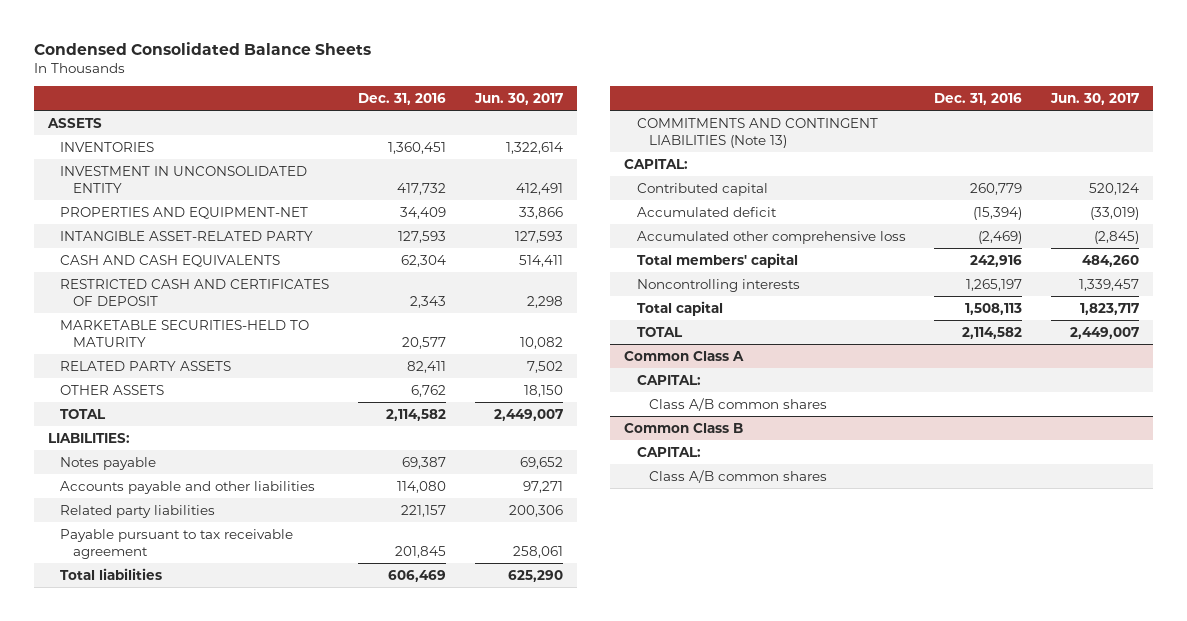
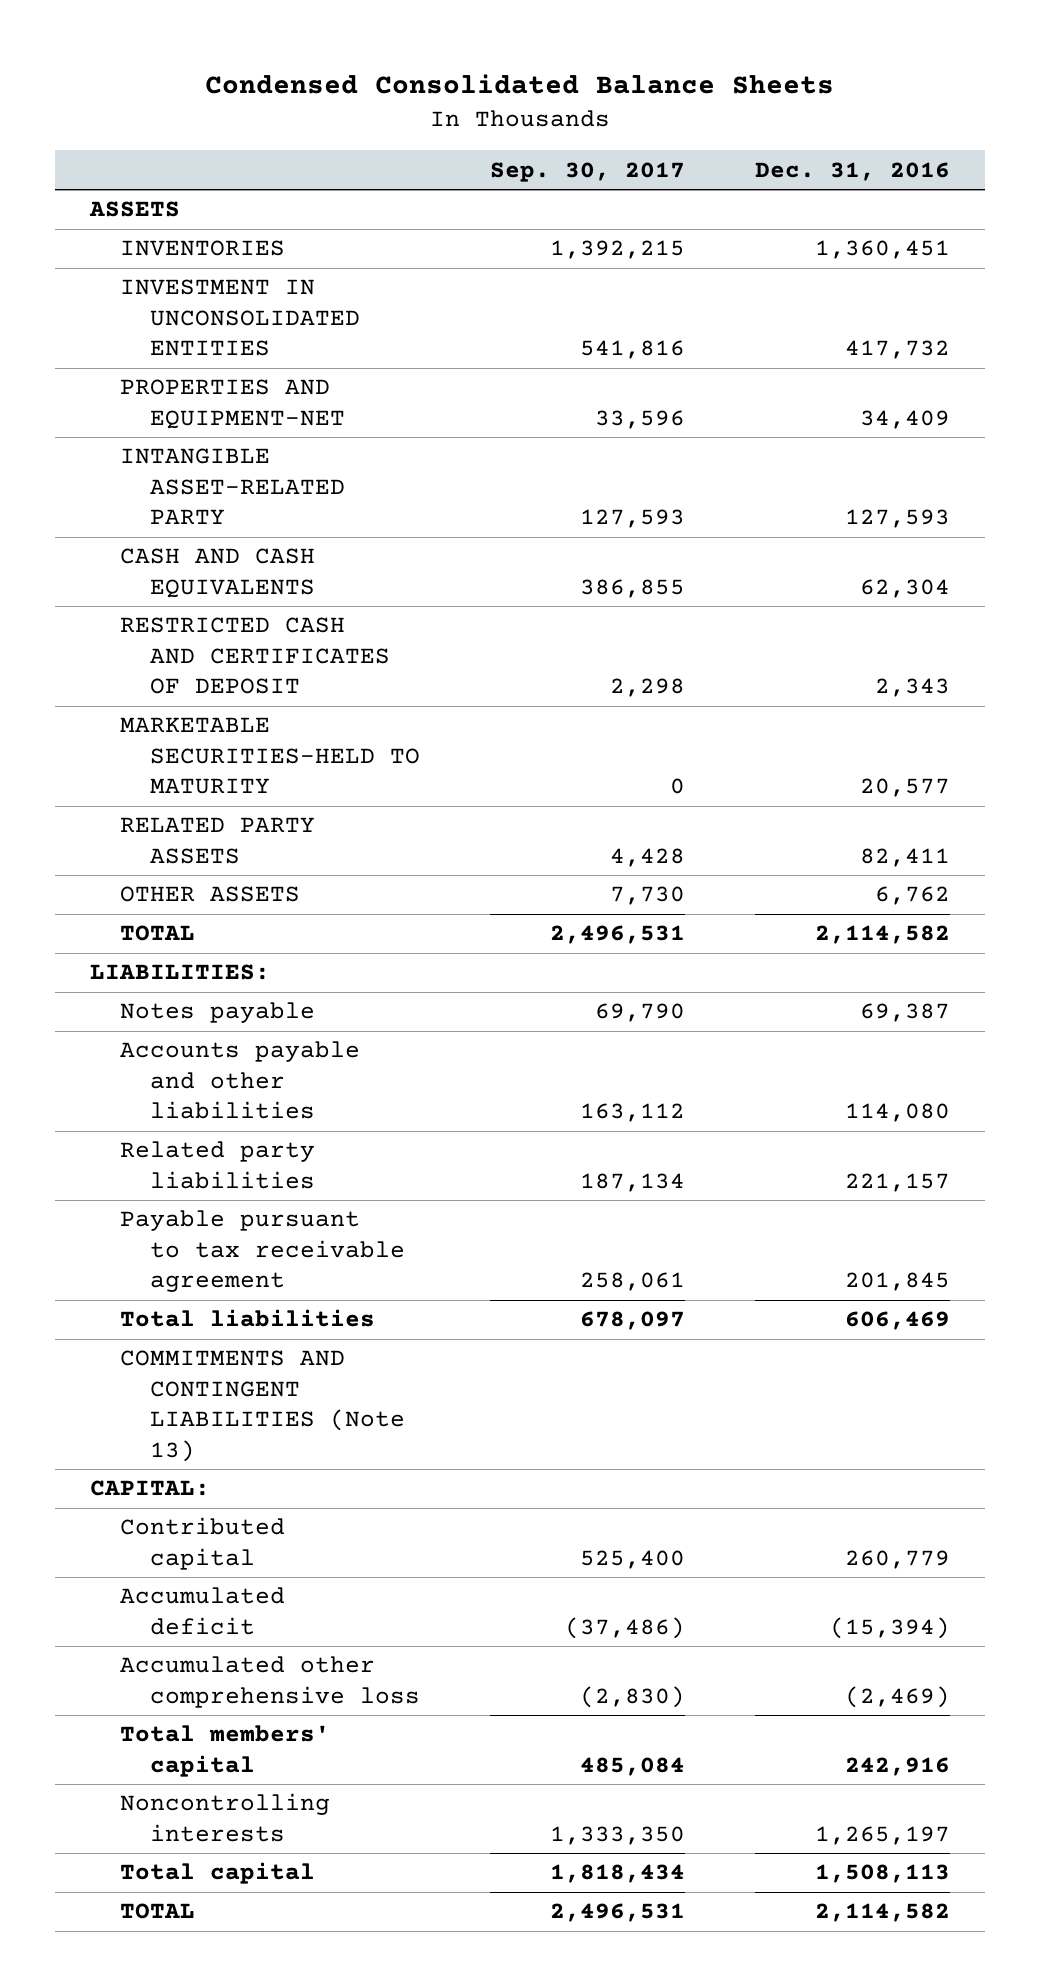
[473,92,563,105] Jun. 30, 2017 -> none
none -> [490,161,686,182] Sep. 30, 2017
[60,165,308,193] INVESTMENT IN UNCONSOLIDATED ENTITY -> [119,279,361,357] INVESTMENT IN UNCONSOLIDATED ENTITIES
[624,350,745,361] Common Class A -> none
[636,374,701,385] CAPITAL: -> none
[648,397,827,411] Class A/B common shares -> none
[624,422,744,433] Common Class B -> none
[636,446,701,457] CAPITAL: -> none
[648,469,827,483] Class A/B common shares -> none

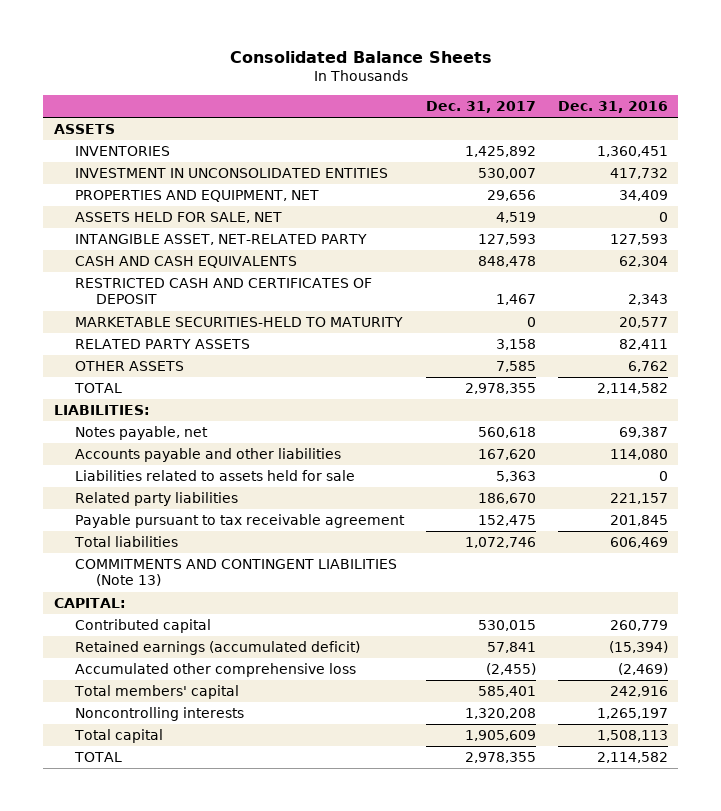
[204,73,834,94] Condensed Consolidated Balance Sheets -> [229,51,492,64] Consolidated Balance Sheets
[490,161,686,182] Sep. 30, 2017 -> none
none -> [425,100,536,113] Dec. 31, 2017
[119,379,346,429] PROPERTIES AND EQUIPMENT-NET -> [74,190,319,203] PROPERTIES AND EQUIPMENT, NET
none -> [74,212,282,224] ASSETS HELD FOR SALE, NET
[119,448,346,525] INTANGIBLE ASSET-RELATED PARTY -> [74,234,367,246] INTANGIBLE ASSET, NET-RELATED PARTY
[119,1002,315,1024] Notes payable -> [74,426,208,441] Notes payable, net
none -> [74,470,355,482] Liabilities related to assets held for sale
[119,1587,285,1635] Accumulated deficit -> [74,641,360,656] Retained earnings (accumulated deficit)

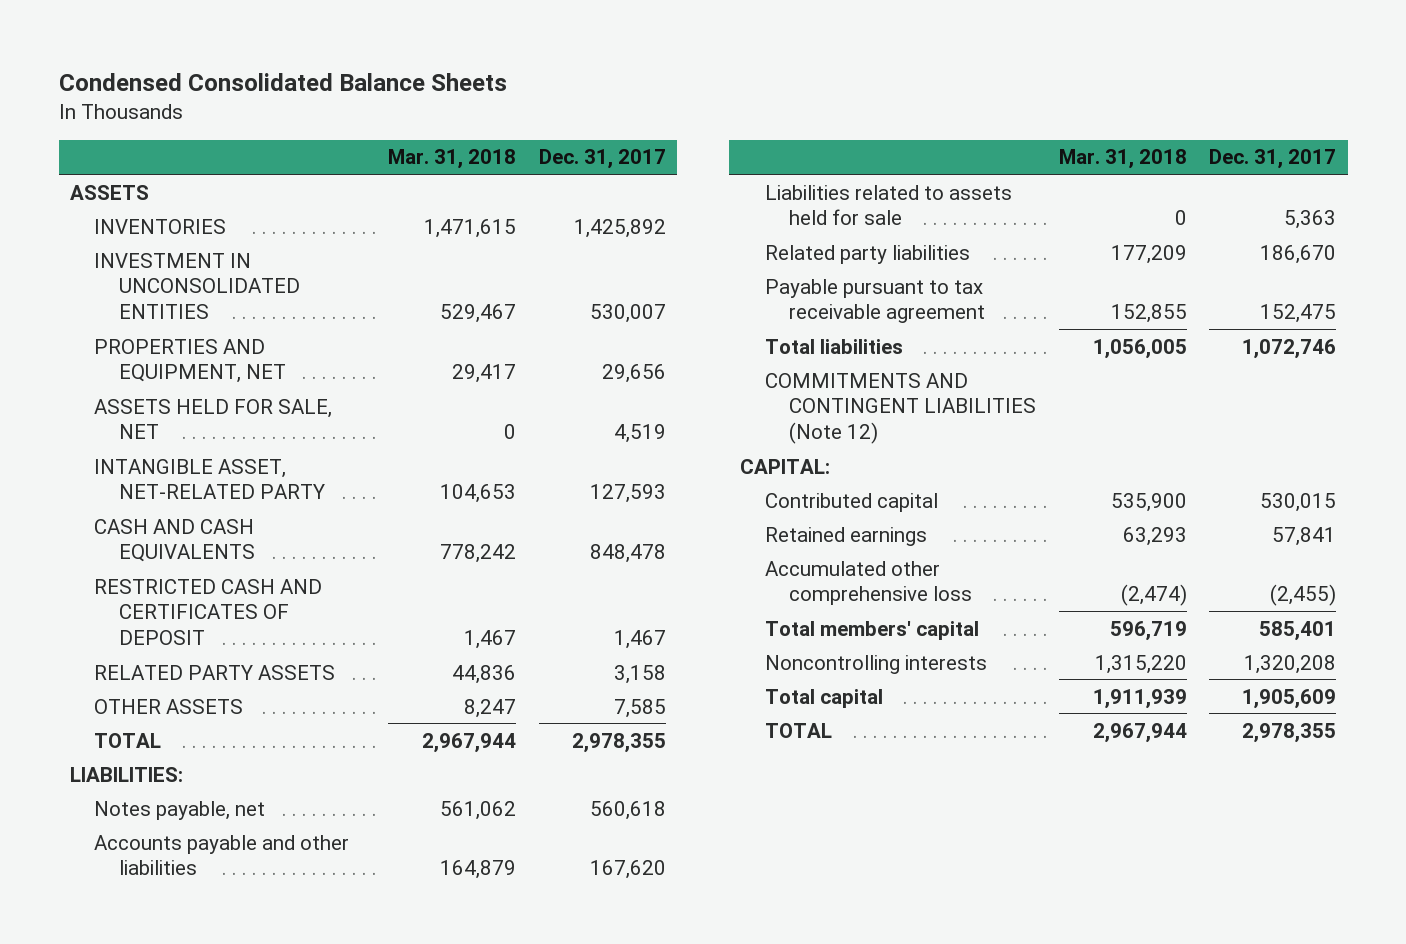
[229,51,492,64] Consolidated Balance Sheets -> [58,72,507,91] Condensed Consolidated Balance Sheets
[557,100,668,113] Dec. 31, 2016 -> none
none -> [388,149,517,170] Mar. 31, 2018
[74,317,403,328] MARKETABLE SECURITIES-HELD TO MATURITY -> none
[74,559,397,587] COMMITMENTS AND CONTINGENT LIABILITIES (Note 13) -> [764,372,1037,444] COMMITMENTS AND CONTINGENT LIABILITIES (Note 12)
[74,641,360,656] Retained earnings (accumulated deficit) -> [764,526,927,546] Retained earnings

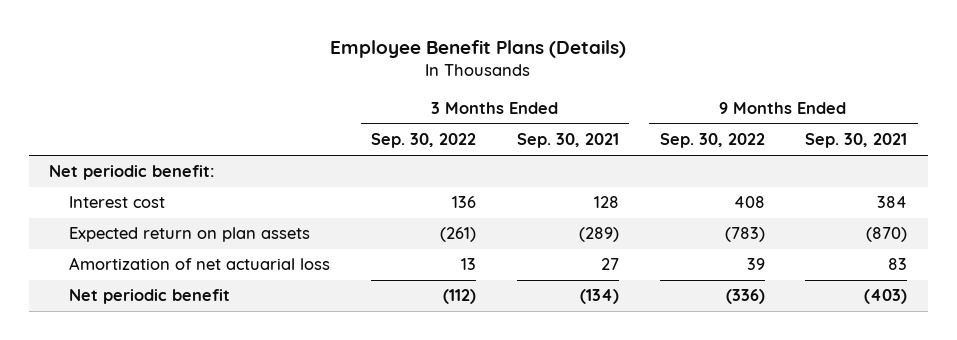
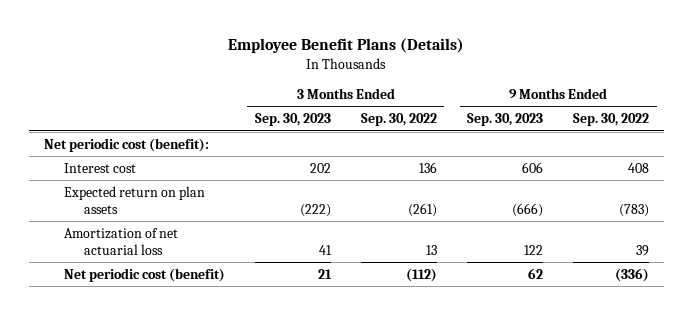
[516,133,619,149] Sep. 30, 2021 -> none
[805,133,908,149] Sep. 30, 2021 -> none
none -> [254,113,331,127] Sep. 30, 2023
none -> [467,113,544,127] Sep. 30, 2023
[49,165,216,181] Net periodic benefit: -> [43,137,209,152] Net periodic cost (benefit):
[69,289,231,305] Net periodic benefit -> [63,267,225,282] Net periodic cost (benefit)

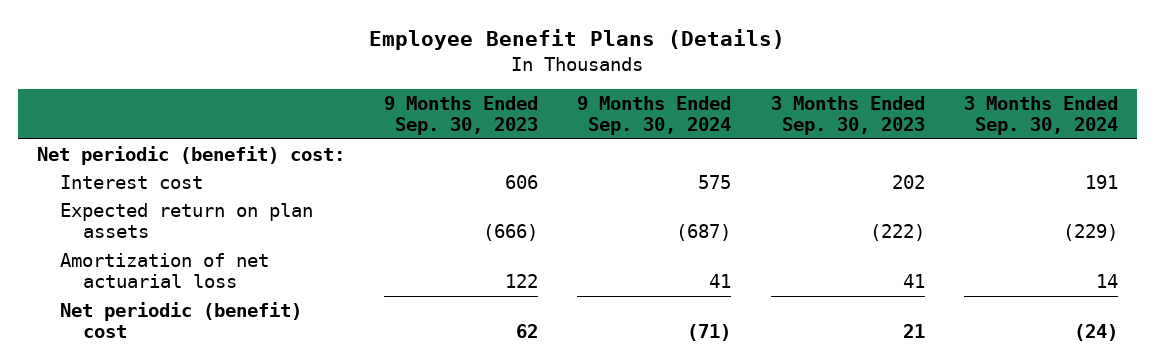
[360,113,437,127] Sep. 30, 2022 -> none
[573,113,650,127] Sep. 30, 2022 -> none
none -> [577,95,732,136] 9 Months Ended Sep. 30, 2024
none -> [963,95,1118,136] 3 Months Ended Sep. 30, 2024
[43,137,209,152] Net periodic cost (benefit): -> [37,145,346,165] Net periodic (benefit) cost:
[63,267,225,282] Net periodic cost (benefit) -> [60,301,303,339] Net periodic (benefit) cost

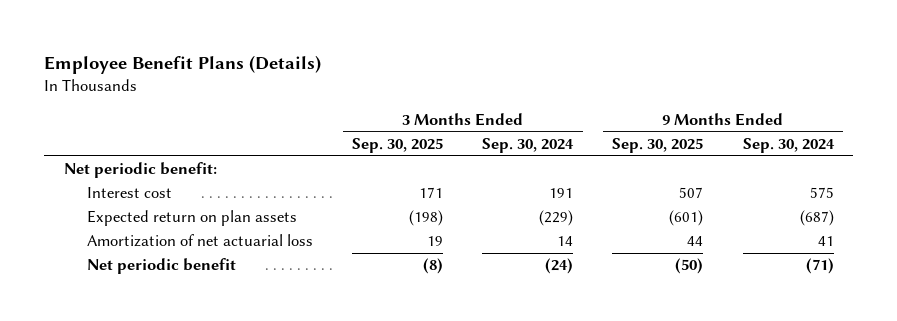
[384,95,539,136] 9 Months Ended Sep. 30, 2023 -> none
[770,95,925,136] 3 Months Ended Sep. 30, 2023 -> none
none -> [352,137,444,153] Sep. 30, 2025
none -> [612,137,704,153] Sep. 30, 2025
[37,145,346,165] Net periodic (benefit) cost: -> [63,162,217,179] Net periodic benefit:
[60,301,303,339] Net periodic (benefit) cost -> [87,258,237,275] Net periodic benefit

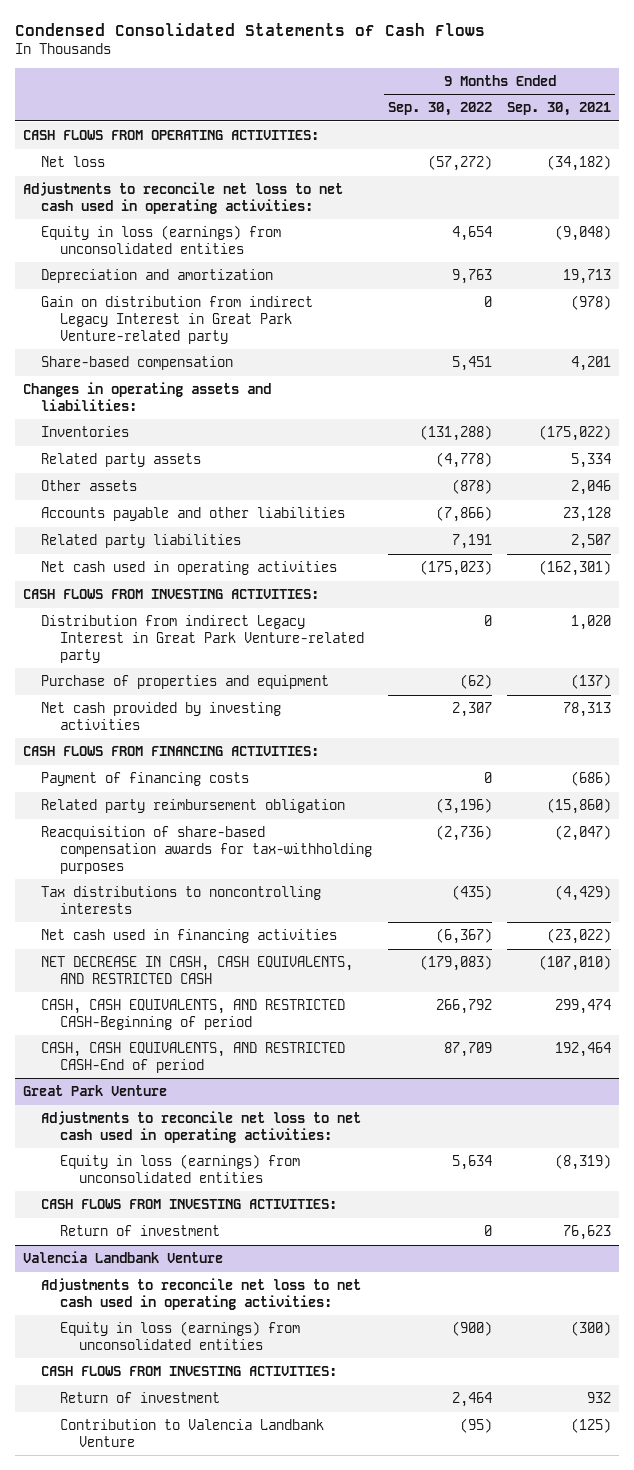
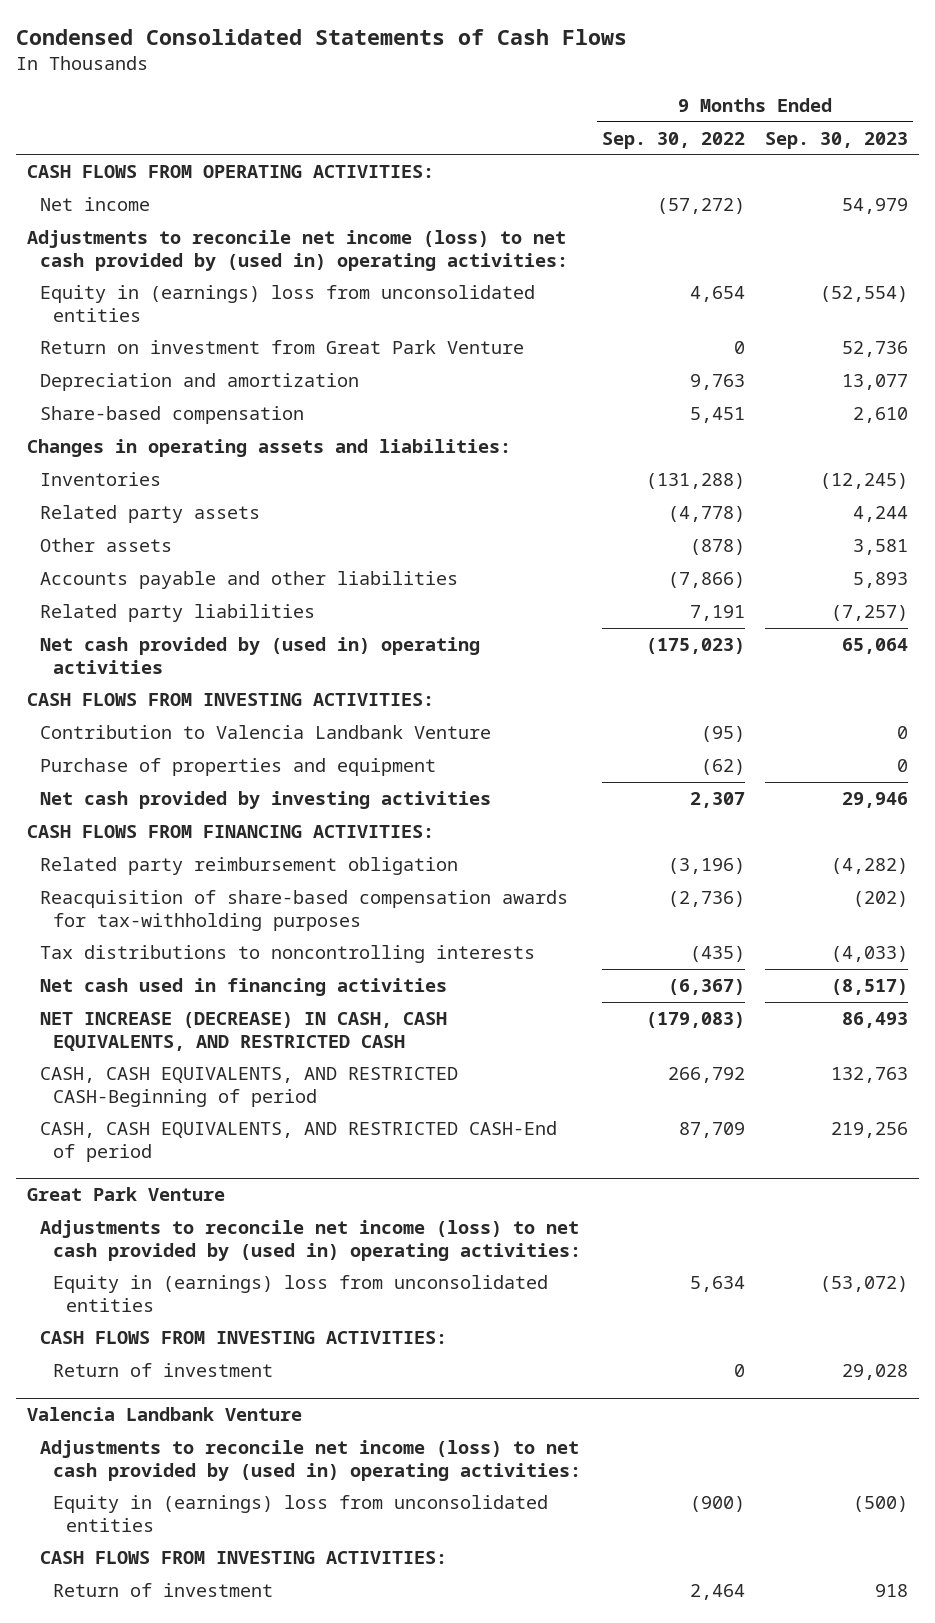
[507,102,612,117] Sep. 30, 2021 -> none
none -> [765,131,909,149] Sep. 30, 2023
[41,156,106,168] Net loss -> [39,197,150,212] Net income
[22,182,343,214] Adjustments to reconcile net loss to net cash used in operating activities: -> [26,230,568,271] Adjustments to reconcile net income (loss) to net cash provided by (used in) operating activities:
[41,225,282,254] Equity in loss (earnings) from unconsolidated entities -> [39,285,535,322] Equity in (earnings) loss from unconsolidated entities
none -> [39,340,524,355] Return on investment from Great Park Venture
[41,296,314,344] Gain on distribution from indirect Legacy Interest in Great Park Venture-related party -> none
[41,561,338,576] Net cash used in operating activities -> [39,637,480,674] Net cash provided by (used in) operating activities
[41,615,365,663] Distribution from indirect Legacy Interest in Great Park Venture-related party -> none
none -> [39,725,491,740] Contribution to Valencia Landbank Venture
[41,772,250,787] Payment of financing costs -> none
[41,956,354,984] NET DECREASE IN CASH, CASH EQUIVALENTS, AND RESTRICTED CASH -> [39,1012,447,1051] NET INCREASE (DECREASE) IN CASH, CASH EQUIVALENTS, AND RESTRICTED CASH
[41,1111,362,1143] Adjustments to reconcile net loss to net cash used in operating activities: -> [39,1220,582,1261] Adjustments to reconcile net income (loss) to net cash provided by (used in) operating activities:
[60,1154,301,1183] Equity in loss (earnings) from unconsolidated entities -> [53,1275,549,1312] Equity in (earnings) loss from unconsolidated entities
[41,1278,362,1310] Adjustments to reconcile net loss to net cash used in operating activities: -> [39,1440,582,1481] Adjustments to reconcile net income (loss) to net cash provided by (used in) operating activities:
[60,1321,301,1350] Equity in loss (earnings) from unconsolidated entities -> [53,1495,549,1532] Equity in (earnings) loss from unconsolidated entities
[60,1419,325,1447] Contribution to Valencia Landbank Venture -> none

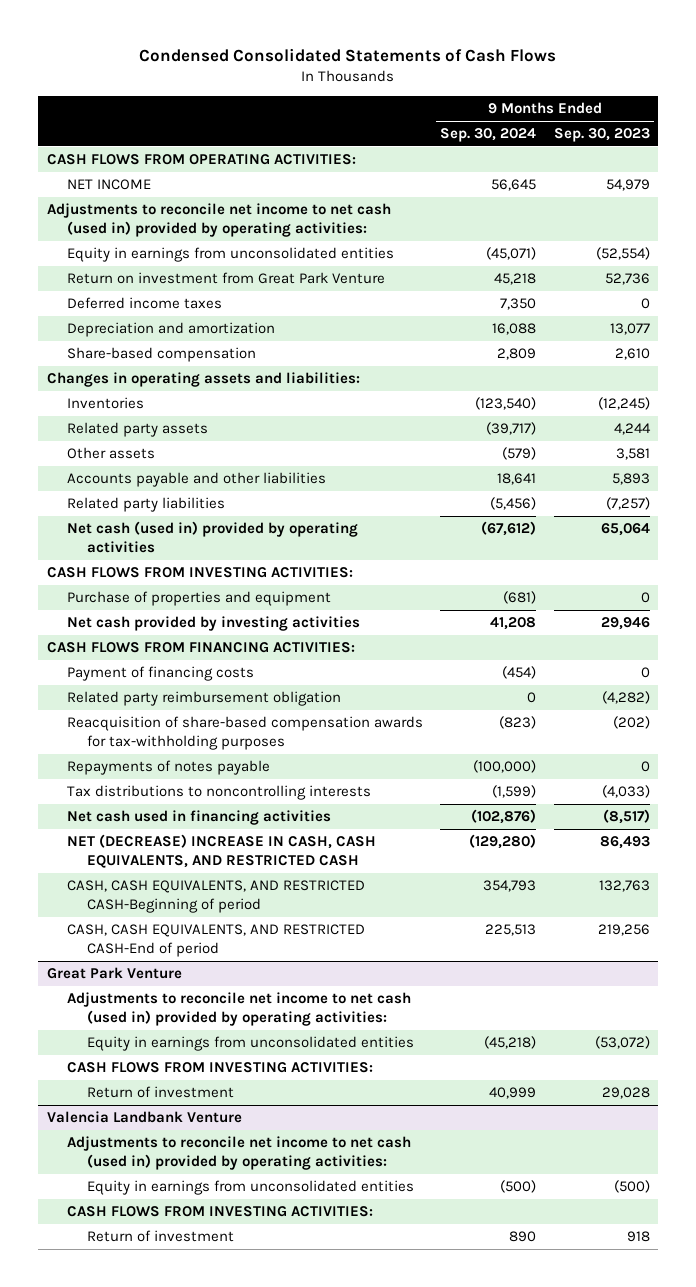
[601,131,745,149] Sep. 30, 2022 -> none
none -> [440,128,537,143] Sep. 30, 2024
[39,197,150,212] Net income -> [66,179,151,191] NET INCOME
[26,230,568,271] Adjustments to reconcile net income (loss) to net cash provided by (used in) operating activities: -> [46,203,391,237] Adjustments to reconcile net income to net cash (used in) provided by operating activities:
[39,285,535,322] Equity in (earnings) loss from unconsolidated entities -> [66,247,394,263] Equity in earnings from unconsolidated entities
none -> [66,297,222,310] Deferred income taxes
[39,637,480,674] Net cash provided by (used in) operating activities -> [66,521,358,553] Net cash (used in) provided by operating activities
[39,725,491,740] Contribution to Valencia Landbank Venture -> none
none -> [66,666,254,682] Payment of financing costs
none -> [66,760,270,776] Repayments of notes payable
[39,1012,447,1051] NET INCREASE (DECREASE) IN CASH, CASH EQUIVALENTS, AND RESTRICTED CASH -> [66,834,376,868] NET (DECREASE) INCREASE IN CASH, CASH EQUIVALENTS, AND RESTRICTED CASH
[39,1220,582,1261] Adjustments to reconcile net income (loss) to net cash provided by (used in) operating activities: -> [66,992,411,1026] Adjustments to reconcile net income to net cash (used in) provided by operating activities:
[53,1275,549,1312] Equity in (earnings) loss from unconsolidated entities -> [87,1036,415,1052] Equity in earnings from unconsolidated entities
[39,1440,582,1481] Adjustments to reconcile net income (loss) to net cash provided by (used in) operating activities: -> [66,1136,411,1170] Adjustments to reconcile net income to net cash (used in) provided by operating activities:
[53,1495,549,1532] Equity in (earnings) loss from unconsolidated entities -> [87,1180,415,1196] Equity in earnings from unconsolidated entities

